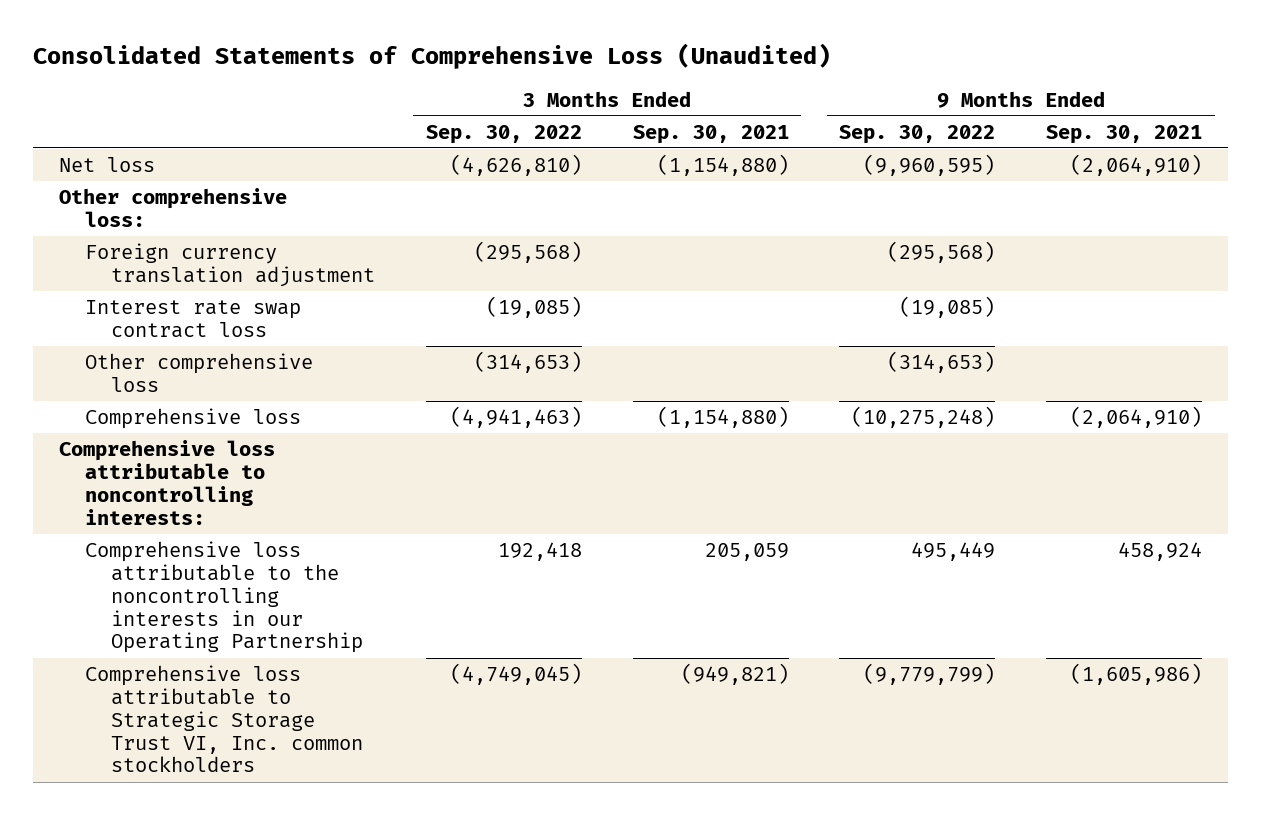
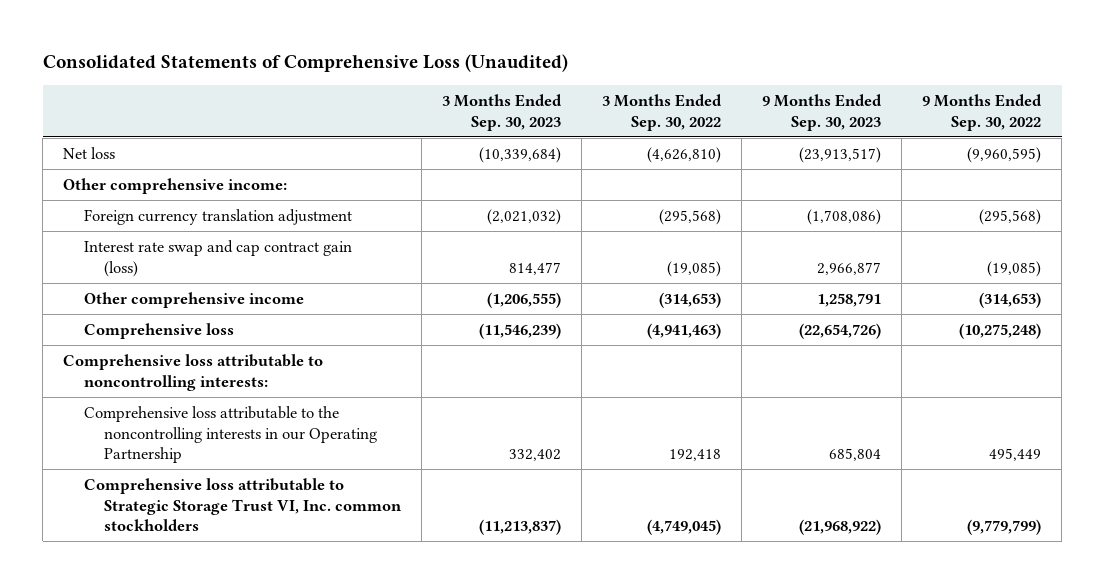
[632,124,789,144] Sep. 30, 2021 -> none
[1046,124,1203,144] Sep. 30, 2021 -> none
none -> [442,93,563,131] 3 Months Ended Sep. 30, 2023
none -> [762,93,883,131] 9 Months Ended Sep. 30, 2023
[58,187,287,227] Other comprehensive loss: -> [63,177,288,194] Other comprehensive income:
[84,299,301,338] Interest rate swap contract loss -> [83,239,352,277] Interest rate swap and cap contract gain (loss)
[84,352,313,392] Other comprehensive loss -> [83,291,304,308] Other comprehensive income

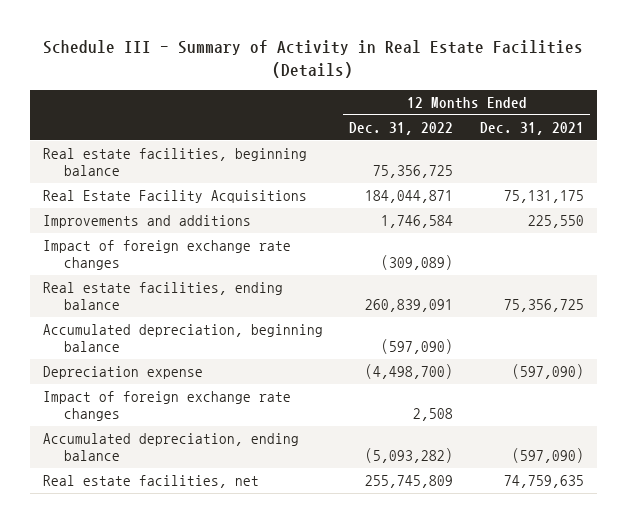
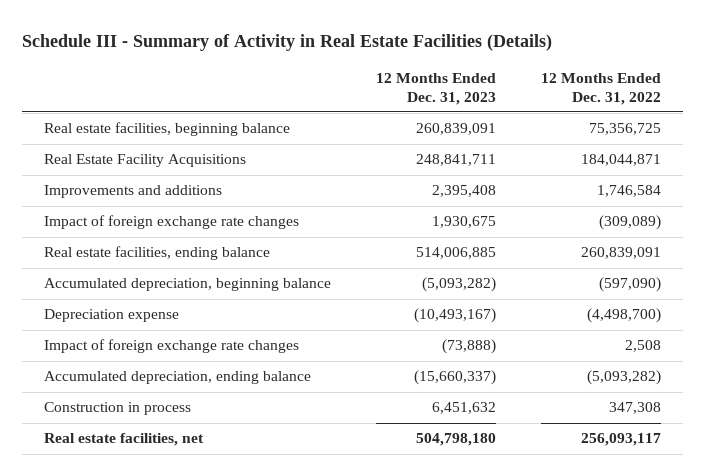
[479,121,584,135] Dec. 31, 2021 -> none
none -> [376,72,497,105] 12 Months Ended Dec. 31, 2023
none -> [44,402,192,416] Construction in process
[365,475,454,489] 255,745,809 -> [580,433,661,447] 256,093,117

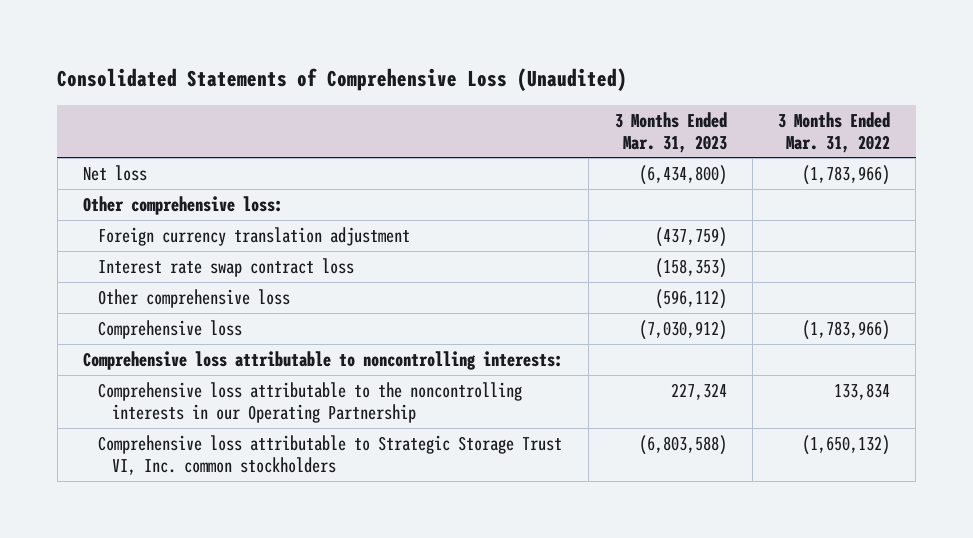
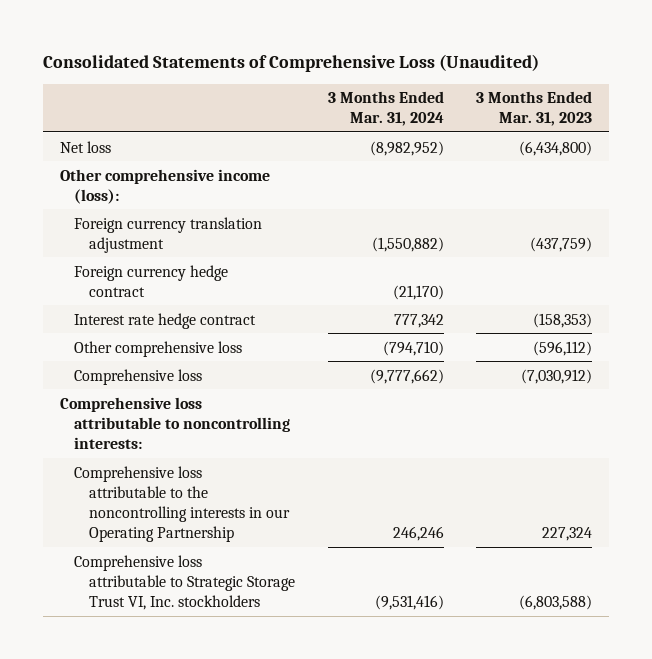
[778,111,891,153] 3 Months Ended Mar. 31, 2022 -> none
none -> [327,91,444,127] 3 Months Ended Mar. 31, 2024
[83,195,284,215] Other comprehensive loss: -> [59,168,270,204] Other comprehensive income (loss):
none -> [74,264,229,297] Foreign currency hedge contract
[97,257,354,277] Interest rate swap contract loss -> [74,312,257,329] Interest rate hedge contract
[97,434,562,475] Comprehensive loss attributable to Strategic Storage Trust VI, Inc. common stockholders -> [74,554,296,610] Comprehensive loss attributable to Strategic Storage Trust VI, Inc. stockholders

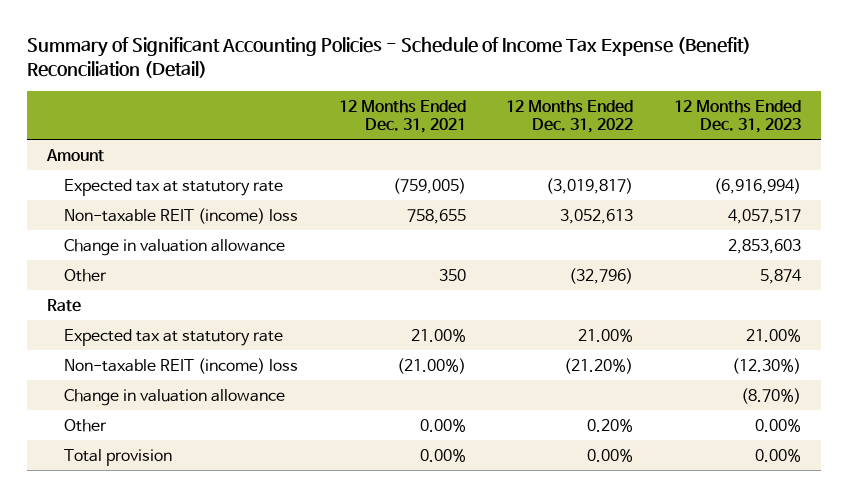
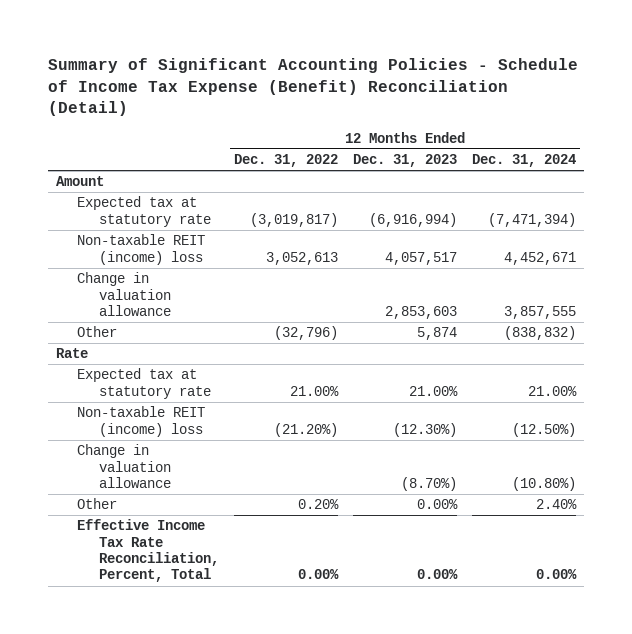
[338,99,466,134] 12 Months Ended Dec. 31, 2021 -> none
none -> [472,153,577,167] Dec. 31, 2024
[64,448,173,466] Total provision -> [77,519,219,583] Effective Income Tax Rate Reconciliation, Percent, Total

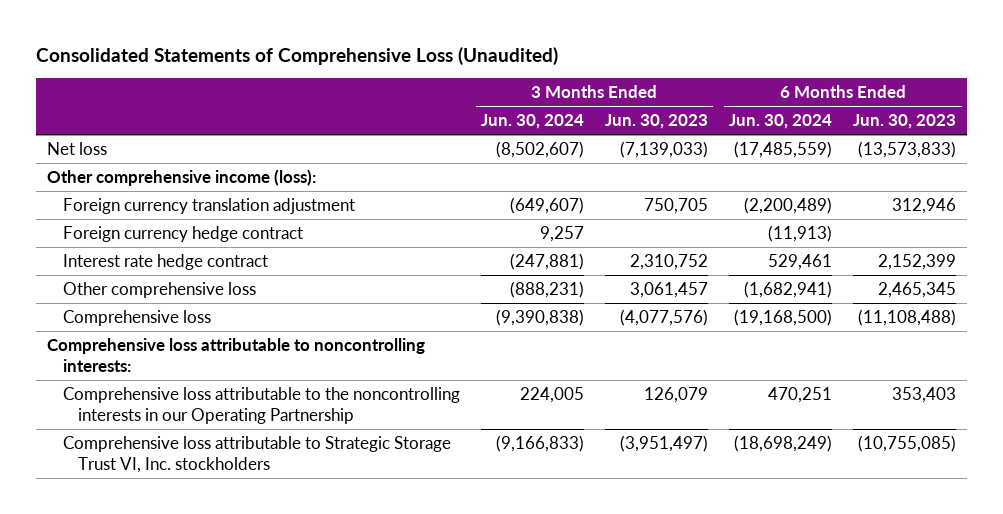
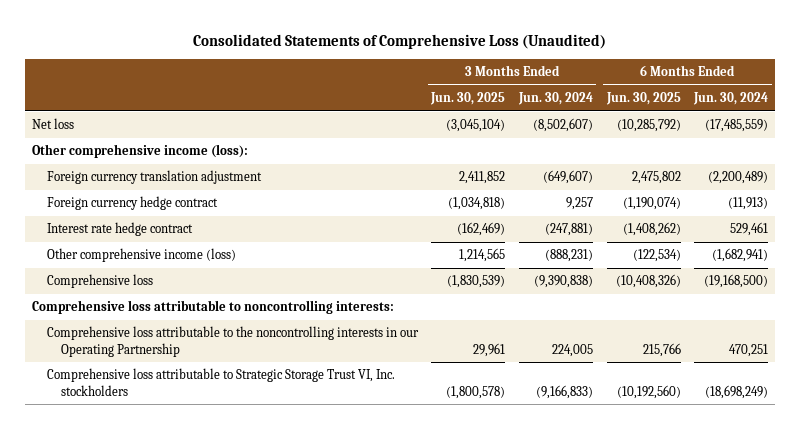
[604,113,708,129] Jun. 30, 2023 -> none
[853,113,957,129] Jun. 30, 2023 -> none
none -> [430,92,506,106] Jun. 30, 2025
none -> [605,92,681,106] Jun. 30, 2025
[62,281,256,298] Other comprehensive loss -> [46,248,236,263] Other comprehensive income (loss)

